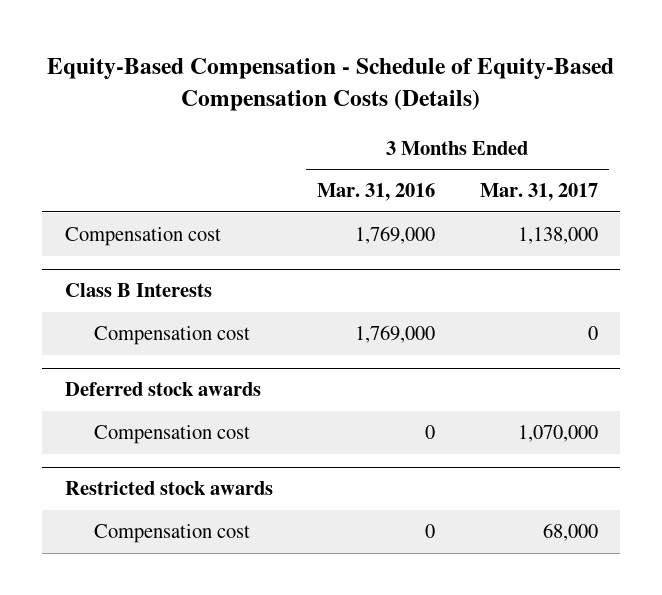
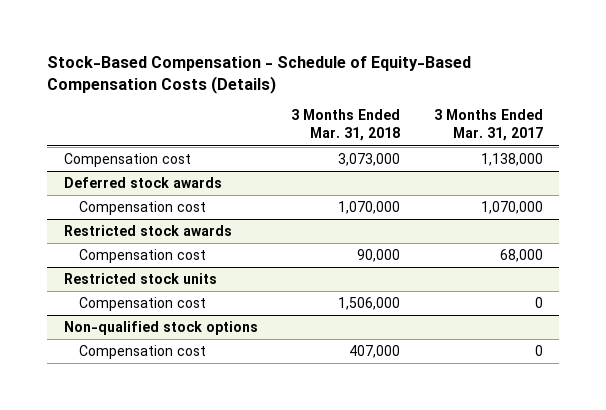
[47,58,615,111] Equity-Based Compensation - Schedule of Equity-Based Compensation Costs (Details) -> [46,56,471,94] Stock-Based Compensation - Schedule of Equity-Based Compensation Costs (Details)
[317,183,436,202] Mar. 31, 2016 -> none
none -> [291,109,401,142] 3 Months Ended Mar. 31, 2018
[64,283,212,298] Class B Interests -> none
[94,326,251,346] Compensation cost -> none
none -> [63,272,217,284] Restricted stock units
none -> [78,296,206,311] Compensation cost
none -> [63,320,258,335] Non-qualified stock options
none -> [78,344,206,359] Compensation cost

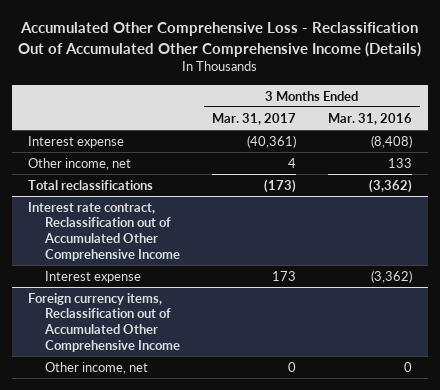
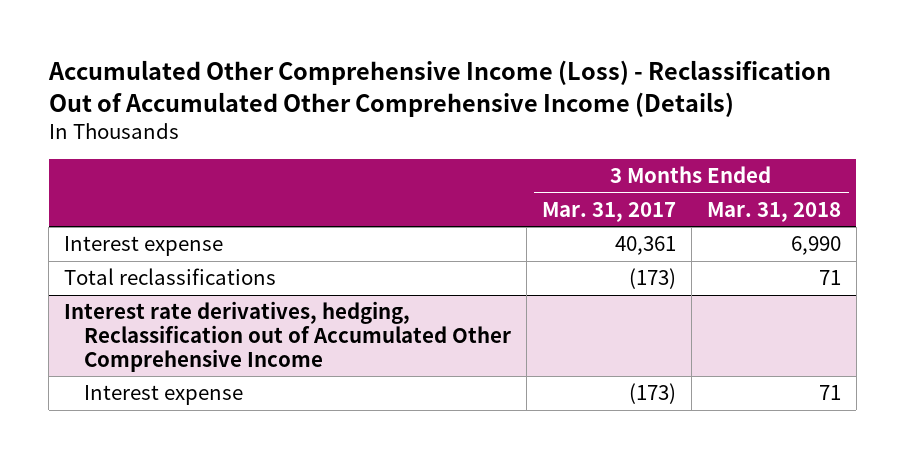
[18,22,422,57] Accumulated Other Comprehensive Loss - Reclassification Out of Accumulated Other Comprehensive Income (Details) -> [47,60,831,117] Accumulated Other Comprehensive Income (Loss) - Reclassification Out of Accumulated Other Comprehensive Income (Details)
[327,112,412,125] Mar. 31, 2016 -> none
none -> [706,201,841,222] Mar. 31, 2018
[28,157,132,170] Other income, net -> none
[247,134,297,148] (40,361) -> [614,236,676,256] 40,361
[28,292,181,352] Foreign currency items, Reclassification out of Accumulated Other Comprehensive Income -> none
[45,361,149,374] Other income, net -> none
[28,201,181,261] Interest rate contract, Reclassification out of Accumulated Other Comprehensive Income -> [64,301,511,372] Interest rate derivatives, hedging, Reclassification out of Accumulated Other Comprehensive Income
[272,270,297,281] 173 -> [628,383,676,405] (173)

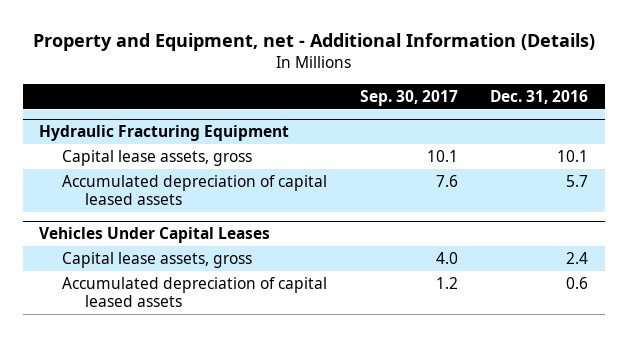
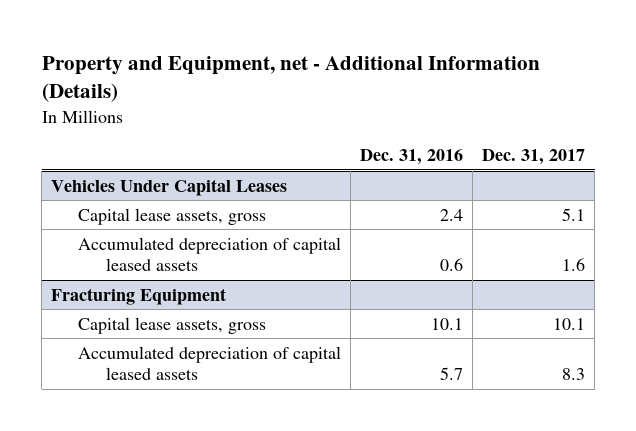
[359,90,458,107] Sep. 30, 2017 -> none
none -> [482,149,586,166] Dec. 31, 2017
[39,125,290,142] Hydraulic Fracturing Equipment -> none
[62,150,253,167] Capital lease assets, gross -> none
[62,175,328,206] Accumulated depreciation of capital leased assets -> none
none -> [50,287,226,305] Fracturing Equipment
none -> [78,316,267,334] Capital lease assets, gross
none -> [78,345,342,381] Accumulated depreciation of capital leased assets

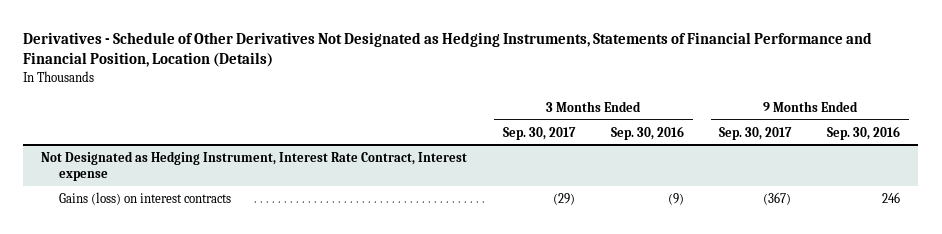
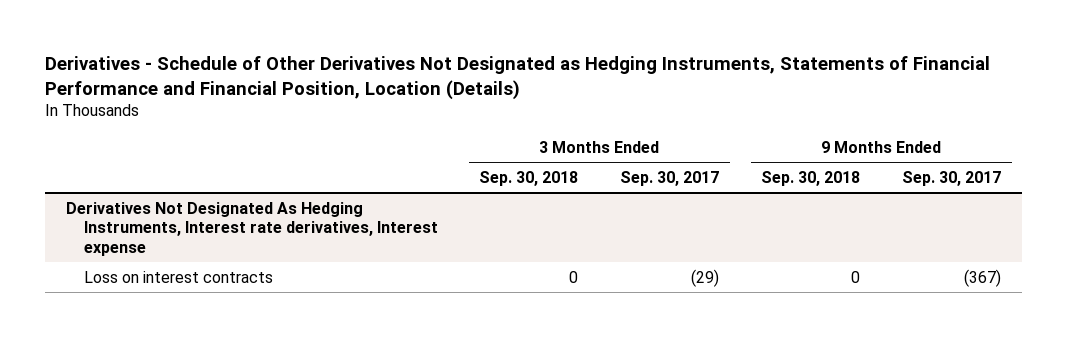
[610,125,684,140] Sep. 30, 2016 -> none
[827,125,901,140] Sep. 30, 2016 -> none
none -> [479,170,579,186] Sep. 30, 2018
none -> [761,170,861,186] Sep. 30, 2018
[41,150,468,181] Not Designated as Hedging Instrument, Interest Rate Contract, Interest expense -> [65,201,438,257] Derivatives Not Designated As Hedging Instruments, Interest rate derivatives, Interest expense
[59,191,232,205] Gains (loss) on interest contracts -> [83,270,273,283] Loss on interest contracts

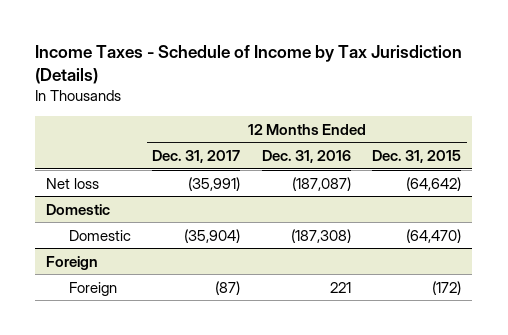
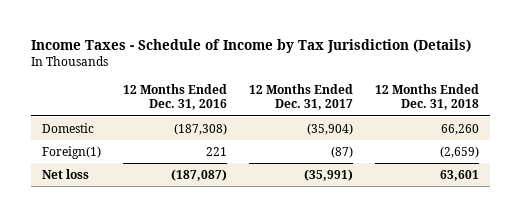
[372,150,462,164] Dec. 31, 2015 -> none
none -> [375,83,480,111] 12 Months Ended Dec. 31, 2018
[46,203,111,215] Domestic -> none
[46,255,99,270] Foreign -> none
[68,281,117,296] Foreign -> [42,145,102,159] Foreign(1)
[46,177,100,189] Net loss -> [42,168,90,179] Net loss

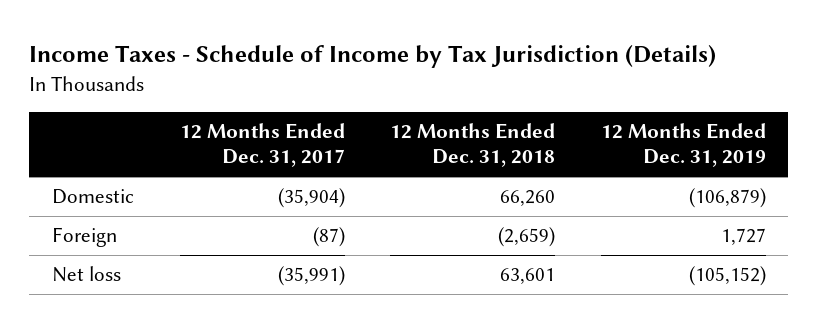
[123,83,228,111] 12 Months Ended Dec. 31, 2016 -> none
none -> [600,122,766,168] 12 Months Ended Dec. 31, 2019
[42,145,102,159] Foreign(1) -> [52,227,118,248] Foreign

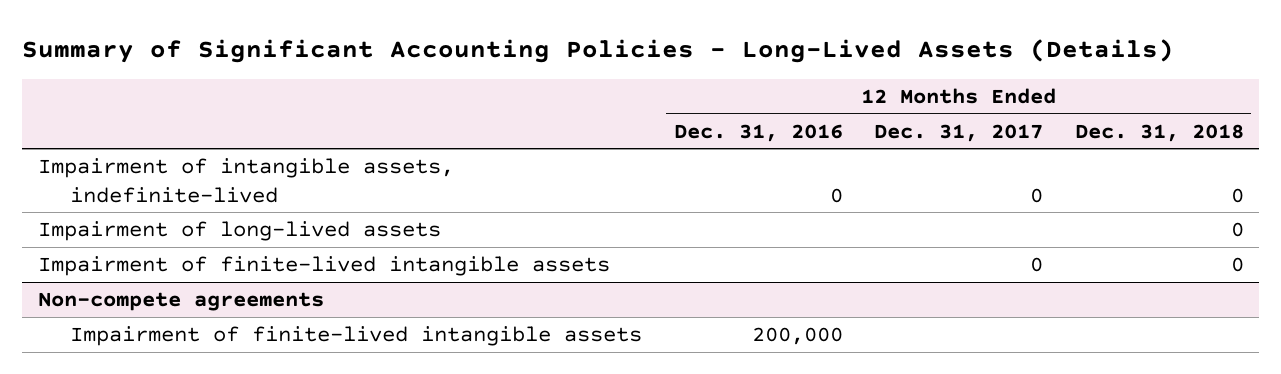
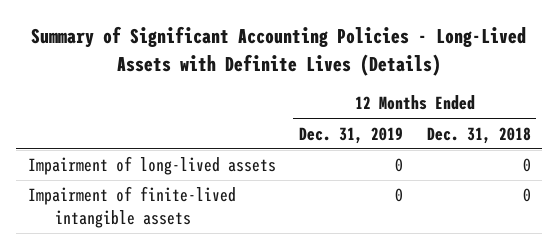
[21,38,1174,63] Summary of Significant Accounting Policies - Long-Lived Assets (Details) -> [31,26,527,76] Summary of Significant Accounting Policies - Long-Lived Assets with Definite Lives (Details)
[673,123,843,142] Dec. 31, 2016 -> none
[874,123,1044,142] Dec. 31, 2017 -> none
none -> [299,126,404,144] Dec. 31, 2019
[37,157,454,203] Impairment of intangible assets, indefinite-lived -> none
[37,291,324,311] Non-compete agreements -> none
[70,325,643,346] Impairment of finite-lived intangible assets -> none

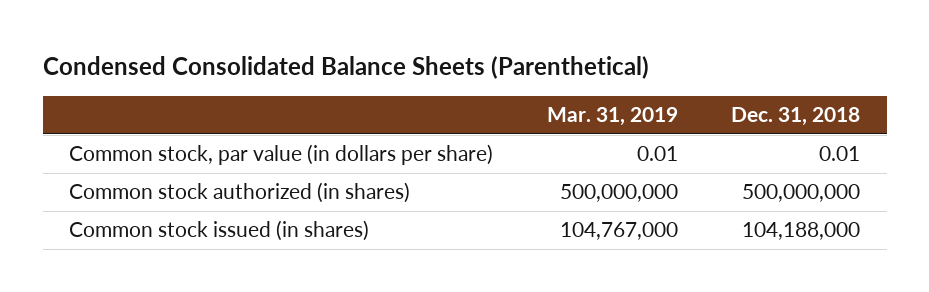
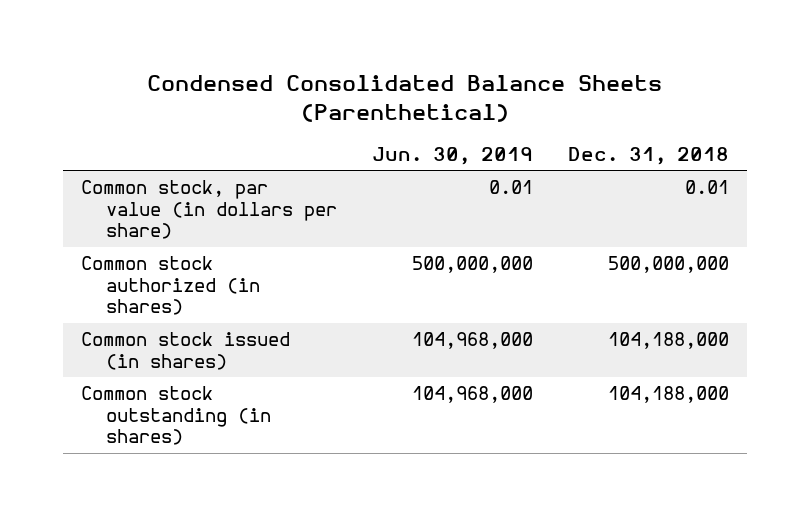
[546,107,678,127] Mar. 31, 2019 -> none
none -> [372,147,534,166] Jun. 30, 2019
none -> [80,385,272,446] Common stock outstanding (in shares)

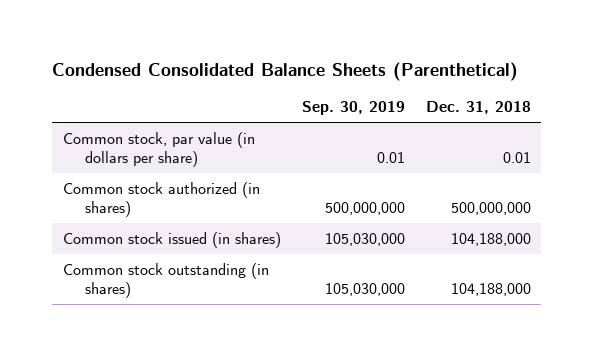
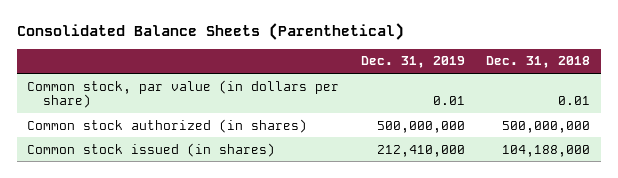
[52,62,519,82] Condensed Consolidated Balance Sheets (Parenthetical) -> [16,23,404,41] Consolidated Balance Sheets (Parenthetical)
[301,101,405,116] Sep. 30, 2019 -> none
none -> [360,56,465,69] Dec. 31, 2019
[62,262,269,298] Common stock outstanding (in shares) -> none

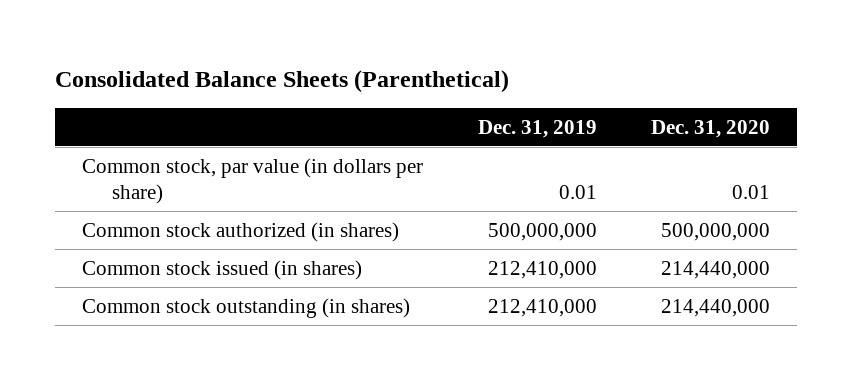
[486,56,591,69] Dec. 31, 2018 -> none
none -> [651,119,771,138] Dec. 31, 2020
none -> [81,297,410,318] Common stock outstanding (in shares)

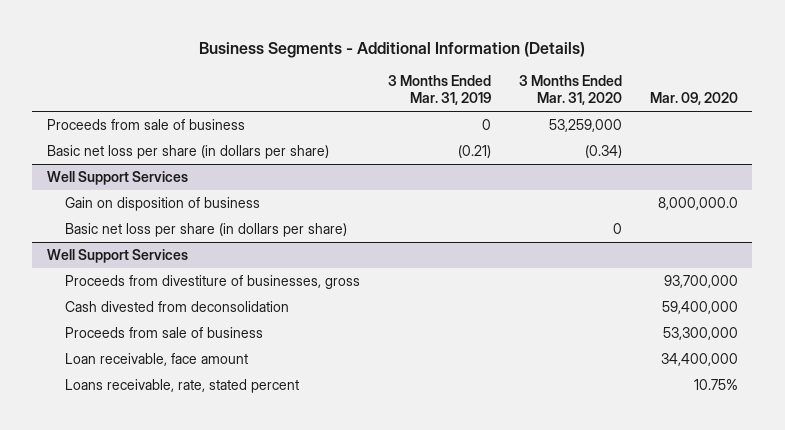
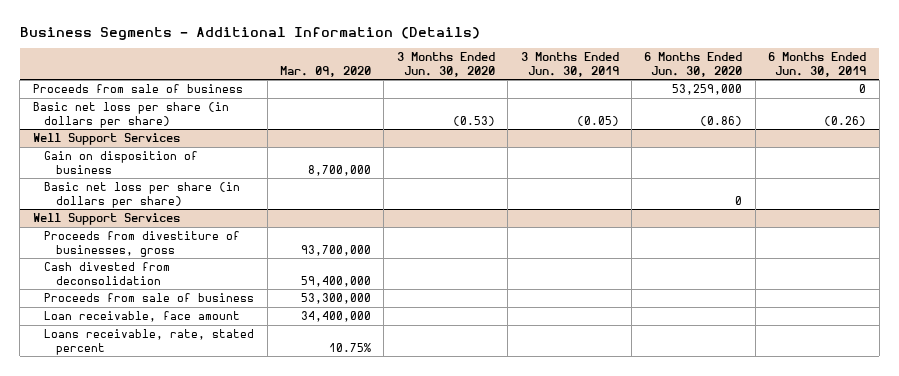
[387,75,491,106] 3 Months Ended Mar. 31, 2019 -> none
[519,75,623,106] 3 Months Ended Mar. 31, 2020 -> none
none -> [396,52,495,77] 3 Months Ended Jun. 30, 2020
none -> [520,52,619,77] 3 Months Ended Jun. 30, 2019
none -> [644,52,743,77] 6 Months Ended Jun. 30, 2020
none -> [768,52,867,77] 6 Months Ended Jun. 30, 2019
[658,196,739,210] 8,000,000.0 -> [307,164,371,176] 8,700,000

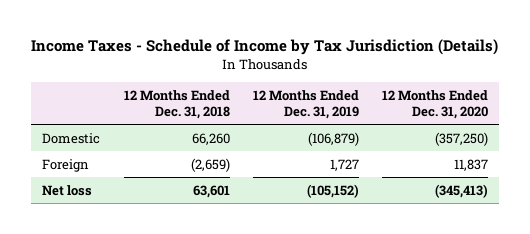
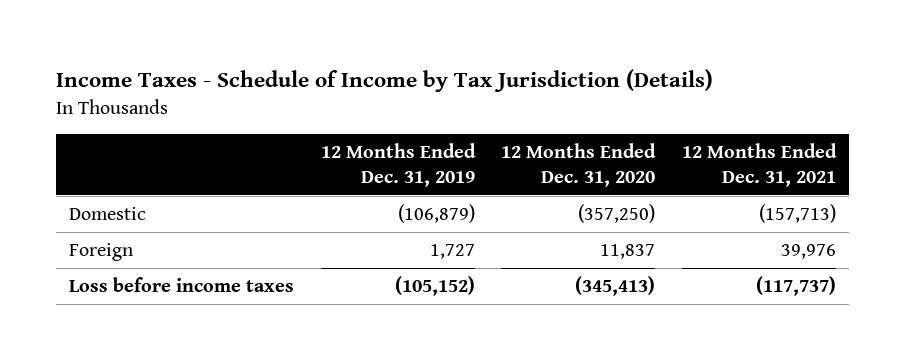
[123,89,230,120] 12 Months Ended Dec. 31, 2018 -> none
none -> [682,142,838,188] 12 Months Ended Dec. 31, 2021
[42,184,93,196] Net loss -> [69,277,295,293] Loss before income taxes

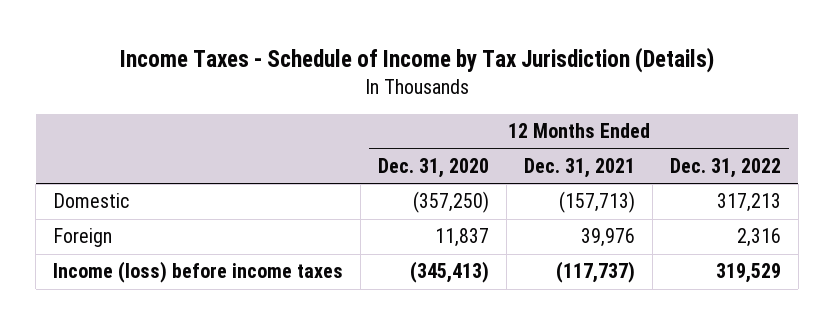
[320,142,476,188] 12 Months Ended Dec. 31, 2019 -> none
none -> [669,158,781,179] Dec. 31, 2022
[69,277,295,293] Loss before income taxes -> [53,261,344,284] Income (loss) before income taxes

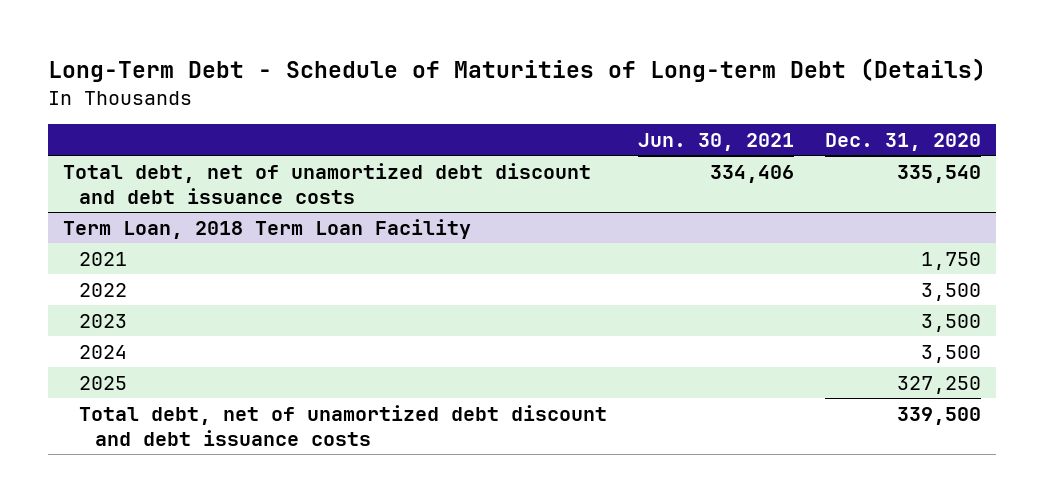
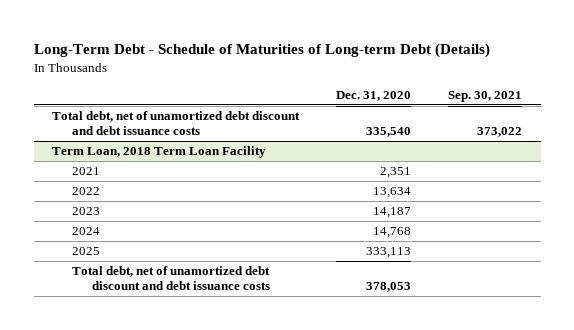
[637,133,794,152] Jun. 30, 2021 -> none
none -> [448,90,523,102] Sep. 30, 2021
[920,251,981,270] 1,750 -> [380,167,412,179] 2,351
[920,282,981,301] 3,500 -> [373,187,412,199] 13,634
[920,313,981,332] 3,500 -> [373,207,412,219] 14,187
[920,344,981,363] 3,500 -> [373,227,412,239] 14,768
[896,375,981,394] 327,250 -> [366,247,412,259] 333,113
[896,406,981,425] 339,500 -> [366,282,412,293] 378,053

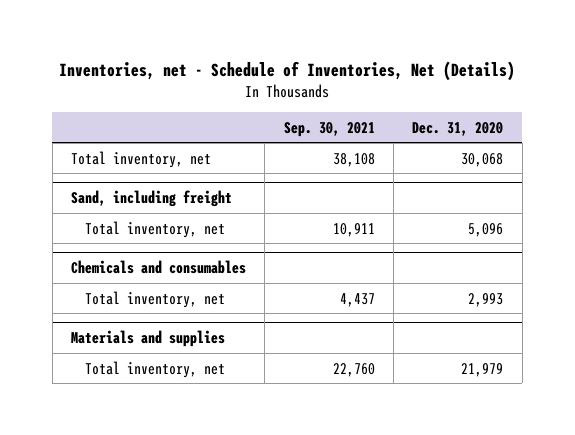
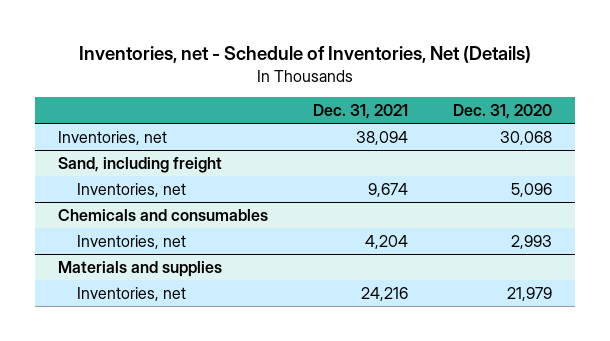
[283,121,375,137] Sep. 30, 2021 -> none
none -> [313,104,409,120] Dec. 31, 2021
[71,150,212,168] Total inventory, net -> [57,130,167,145] Inventories, net
[84,220,225,238] Total inventory, net -> [77,182,187,197] Inventories, net
[84,290,225,308] Total inventory, net -> [77,234,187,249] Inventories, net
[84,360,225,378] Total inventory, net -> [77,286,187,301] Inventories, net

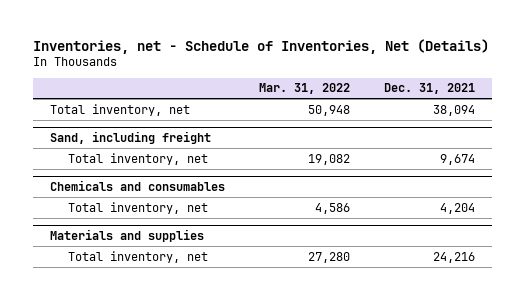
[453,104,553,120] Dec. 31, 2020 -> none
none -> [258,83,350,95] Mar. 31, 2022
[57,130,167,145] Inventories, net -> [49,103,190,116] Total inventory, net
[77,182,187,197] Inventories, net -> [67,152,208,165] Total inventory, net
[77,234,187,249] Inventories, net -> [67,201,208,214] Total inventory, net
[77,286,187,301] Inventories, net -> [67,250,208,263] Total inventory, net

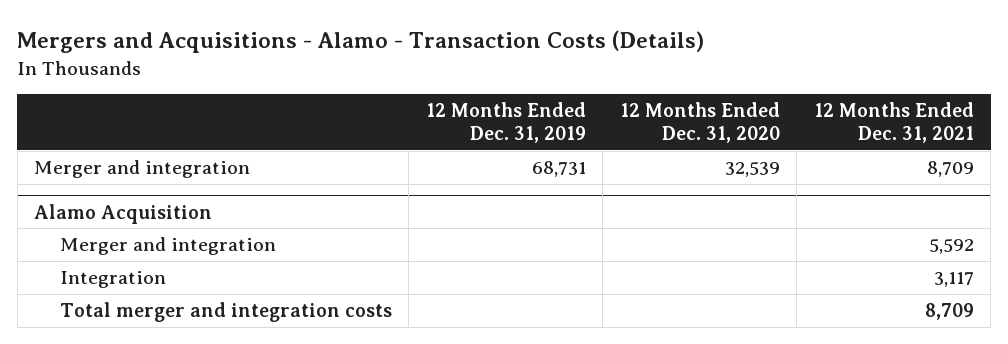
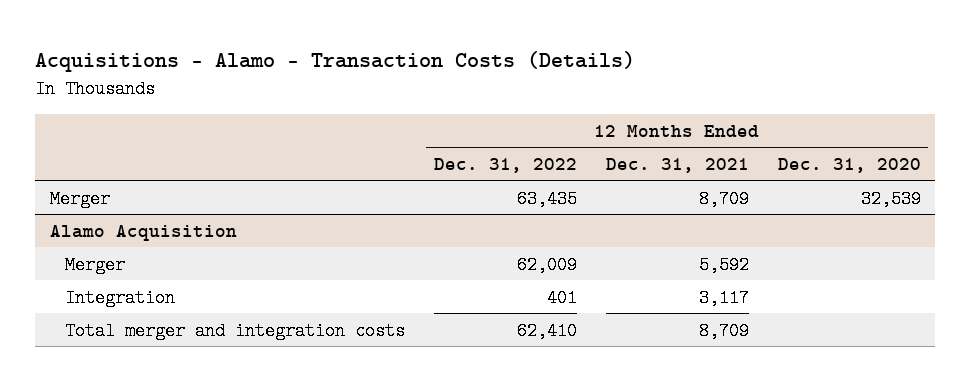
[17,29,705,53] Mergers and Acquisitions - Alamo - Transaction Costs (Details) -> [35,50,636,72] Acquisitions - Alamo - Transaction Costs (Details)
[425,102,586,144] 12 Months Ended Dec. 31, 2019 -> none
none -> [433,157,577,173] Dec. 31, 2022
[34,160,251,179] Merger and integration -> [49,189,110,208] Merger
[59,237,276,256] Merger and integration -> [64,255,125,274] Merger

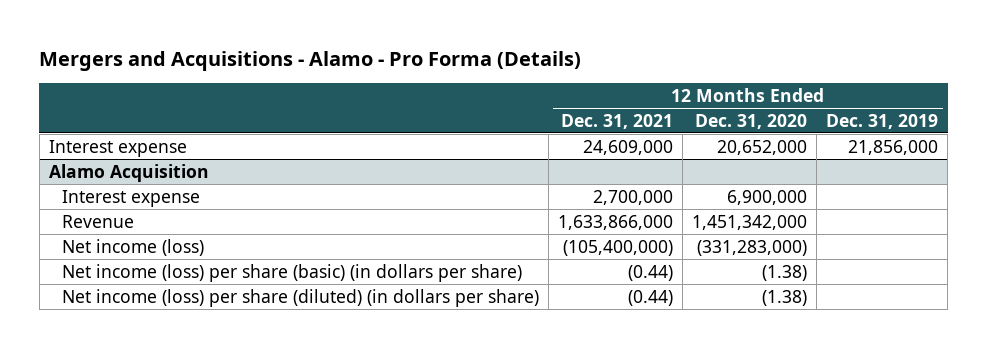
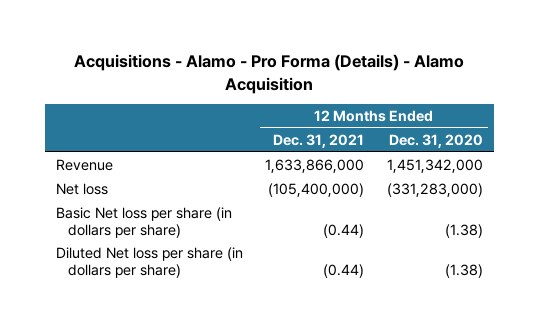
[39,51,582,72] Mergers and Acquisitions - Alamo - Pro Forma (Details) -> [74,54,465,94] Acquisitions - Alamo - Pro Forma (Details) - Alamo Acquisition
[826,113,939,129] Dec. 31, 2019 -> none
[48,139,187,157] Interest expense -> none
[48,163,209,182] Alamo Acquisition -> none
[61,189,200,207] Interest expense -> none
[61,238,204,256] Net income (loss) -> [56,183,109,196] Net loss
[61,263,522,282] Net income (loss) per share (basic) (in dollars per share) -> [56,207,233,238] Basic Net loss per share (in dollars per share)
[61,288,539,307] Net income (loss) per share (diluted) (in dollars per share) -> [56,247,244,278] Diluted Net loss per share (in dollars per share)

